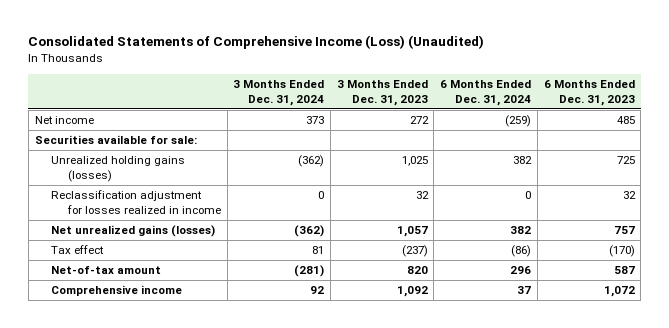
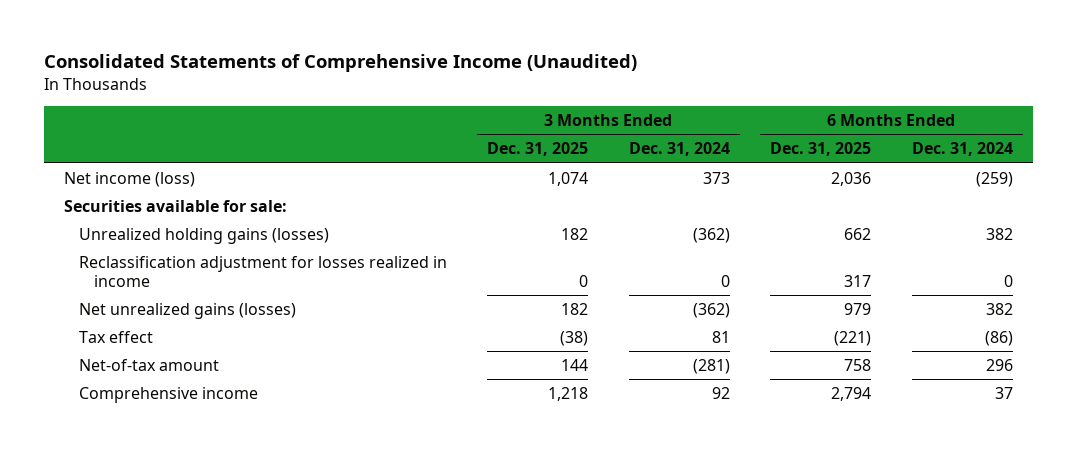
[28,35,485,50] Consolidated Statements of Comprehensive Income (Loss) (Unaudited) -> [43,54,637,73] Consolidated Statements of Comprehensive Income (Unaudited)
[336,79,428,106] 3 Months Ended Dec. 31, 2023 -> none
[543,79,635,106] 6 Months Ended Dec. 31, 2023 -> none
none -> [487,142,589,157] Dec. 31, 2025
none -> [770,142,872,157] Dec. 31, 2025
[34,116,94,125] Net income -> [63,171,195,187] Net income (loss)

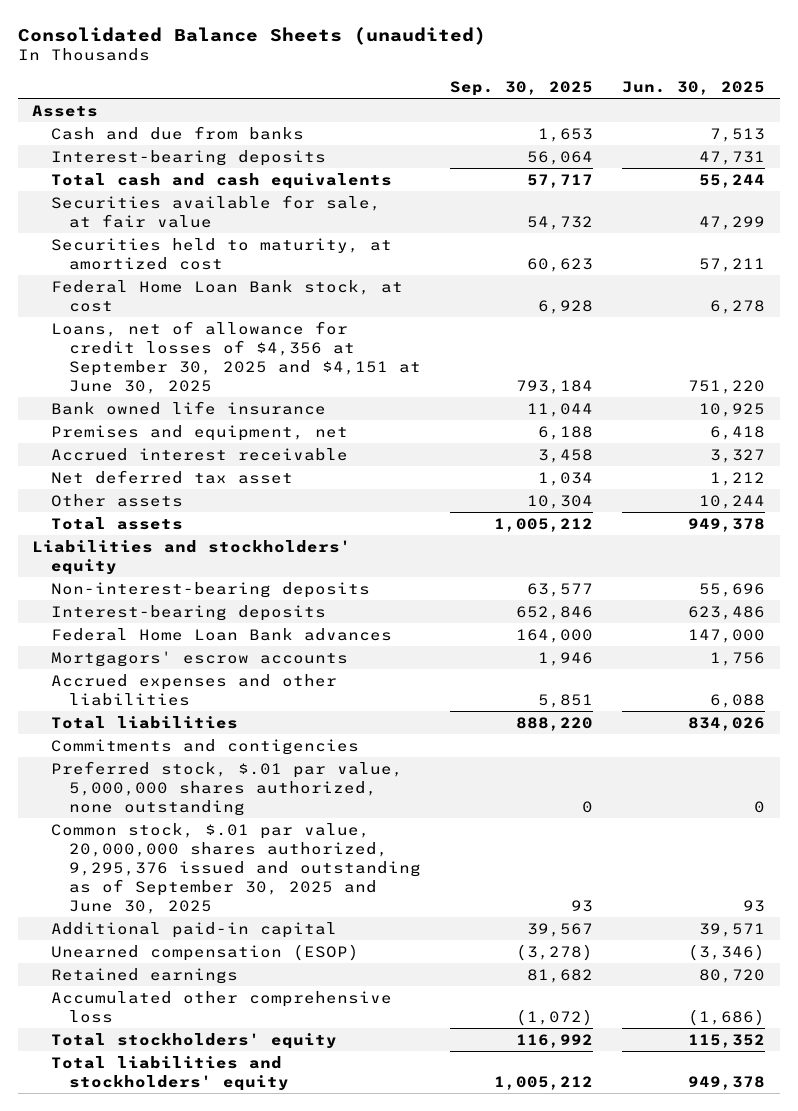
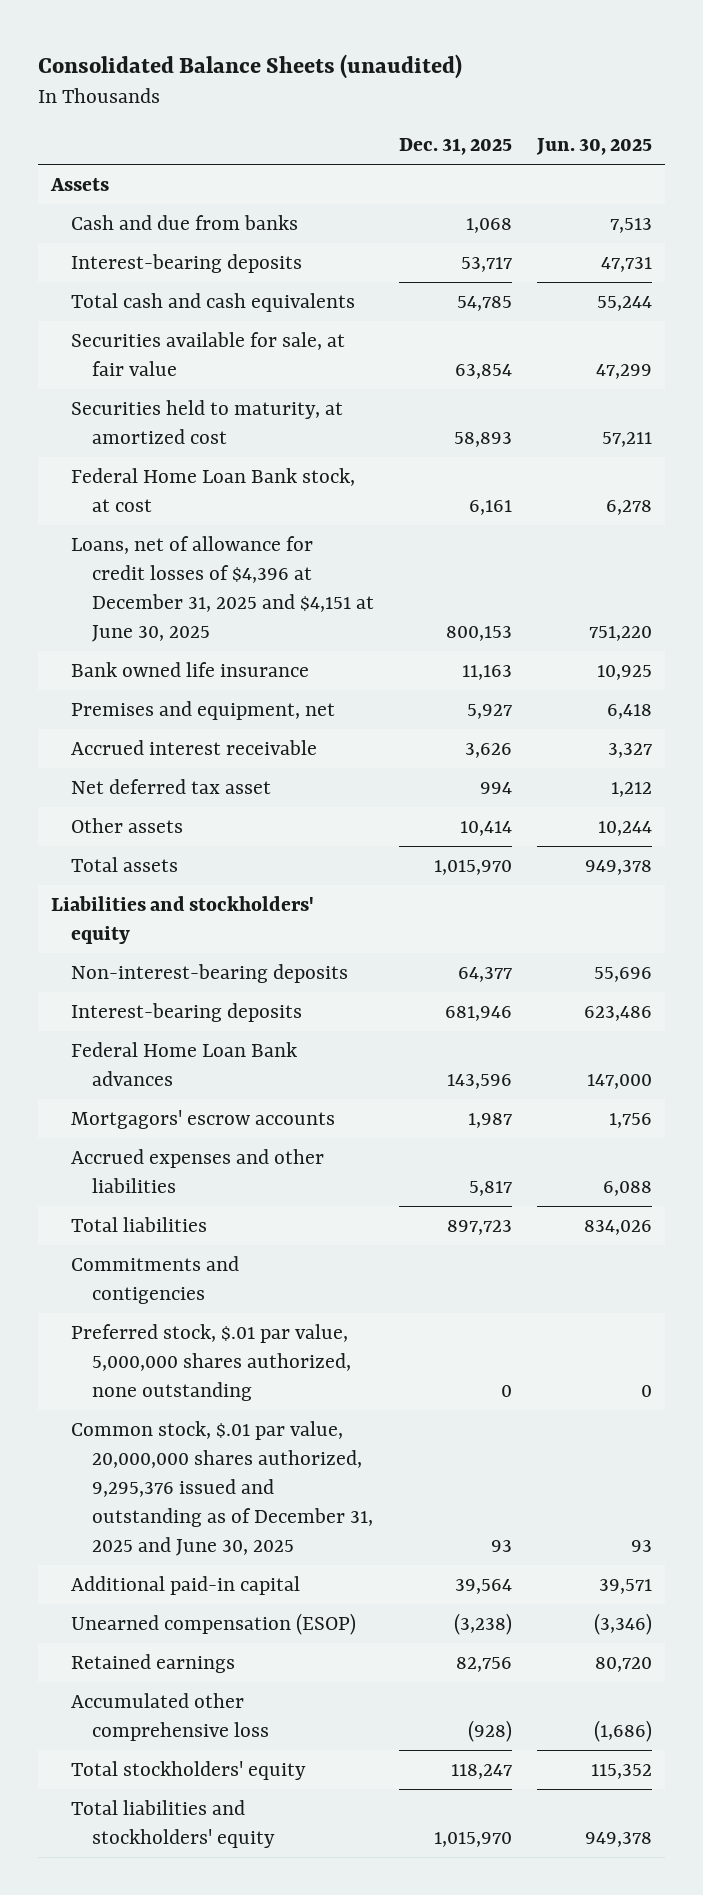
[450,80,594,96] Sep. 30, 2025 -> none
none -> [398,138,512,156] Dec. 31, 2025
[50,320,421,395] Loans, net of allowance for credit losses of $4,356 at September 30, 2025 and $4,151 at June 30, 2025 -> [71,535,374,643] Loans, net of allowance for credit losses of $4,396 at December 31, 2025 and $4,151 at June 30, 2025
[50,822,421,915] Common stock, $.01 par value, 20,000,000 shares authorized, 9,295,376 issued and outstanding as of September 30, 2025 and June 30, 2025 -> [71,1420,373,1557] Common stock, $.01 par value, 20,000,000 shares authorized, 9,295,376 issued and outstanding as of December 31, 2025 and June 30, 2025

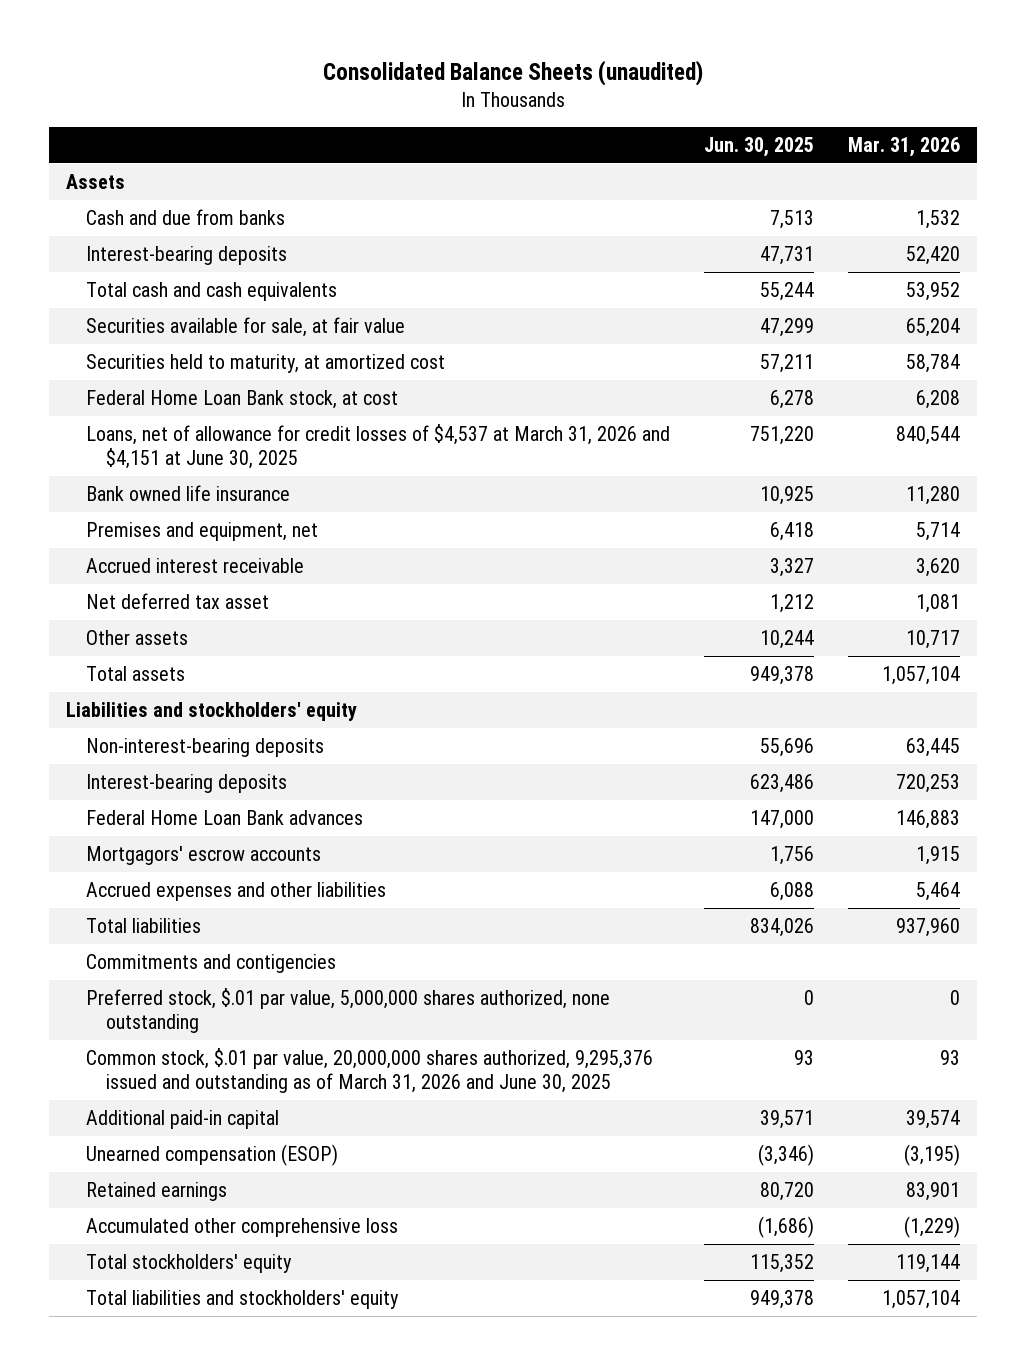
[398,138,512,156] Dec. 31, 2025 -> none
none -> [848,136,961,157] Mar. 31, 2026
[71,535,374,643] Loans, net of allowance for credit losses of $4,396 at December 31, 2025 and $4,151 at June 30, 2025 -> [86,424,671,469] Loans, net of allowance for credit losses of $4,537 at March 31, 2026 and $4,151 at June 30, 2025
[71,1420,373,1557] Common stock, $.01 par value, 20,000,000 shares authorized, 9,295,376 issued and outstanding as of December 31, 2025 and June 30, 2025 -> [86,1048,654,1093] Common stock, $.01 par value, 20,000,000 shares authorized, 9,295,376 issued and outstanding as of March 31, 2026 and June 30, 2025

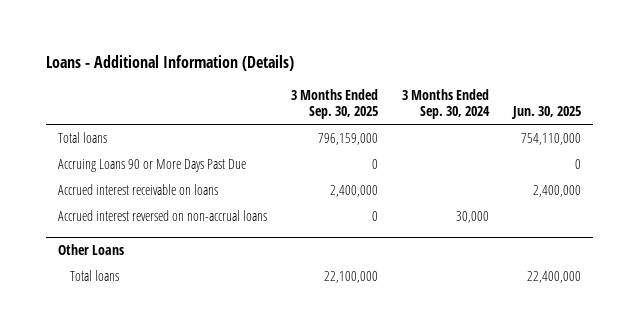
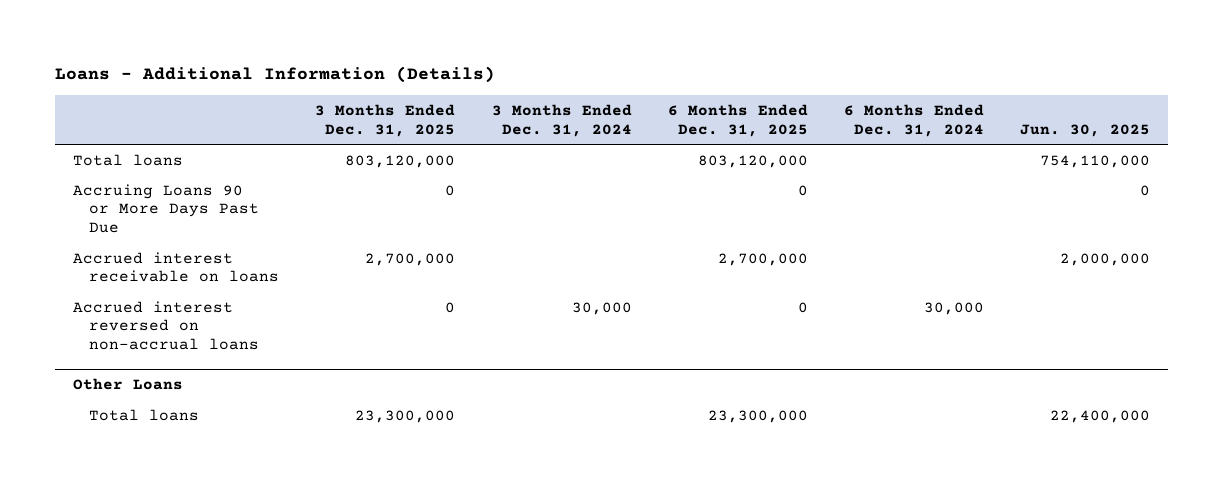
[291,88,379,120] 3 Months Ended Sep. 30, 2025 -> none
[402,88,491,120] 3 Months Ended Sep. 30, 2024 -> none
none -> [315,103,456,137] 3 Months Ended Dec. 31, 2025
none -> [491,103,632,137] 3 Months Ended Dec. 31, 2024
none -> [667,103,808,137] 6 Months Ended Dec. 31, 2025
none -> [844,103,985,137] 6 Months Ended Dec. 31, 2024
[533,184,582,197] 2,400,000 -> [1060,252,1151,266] 2,000,000

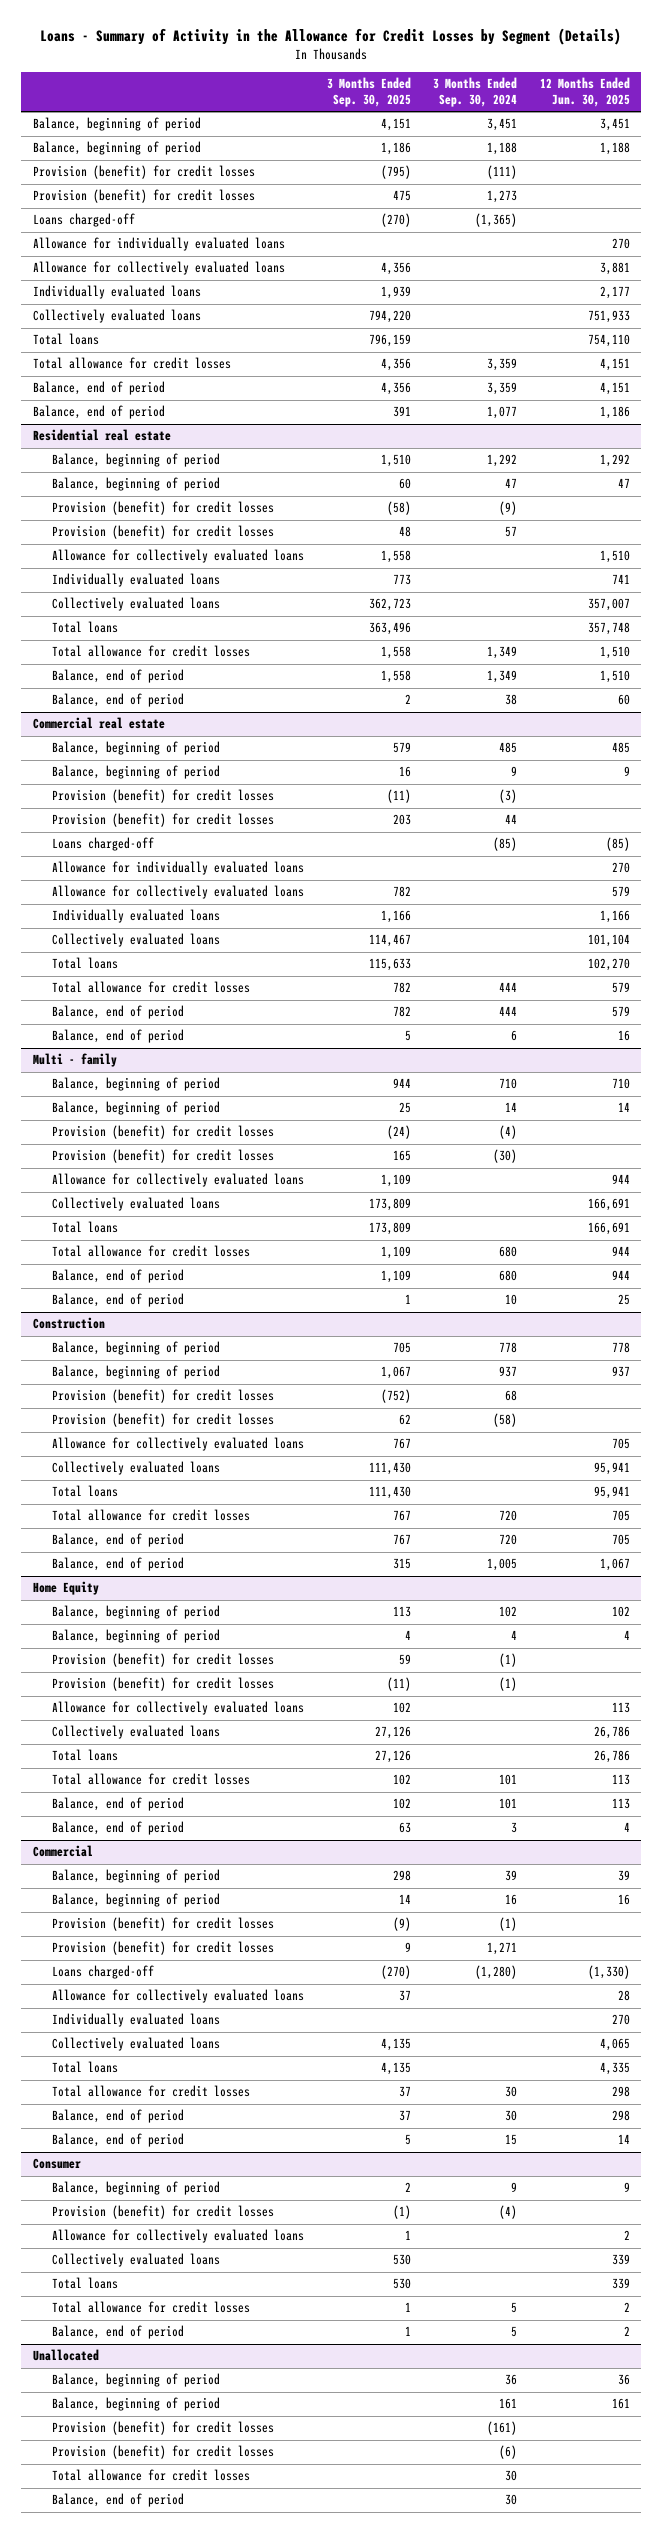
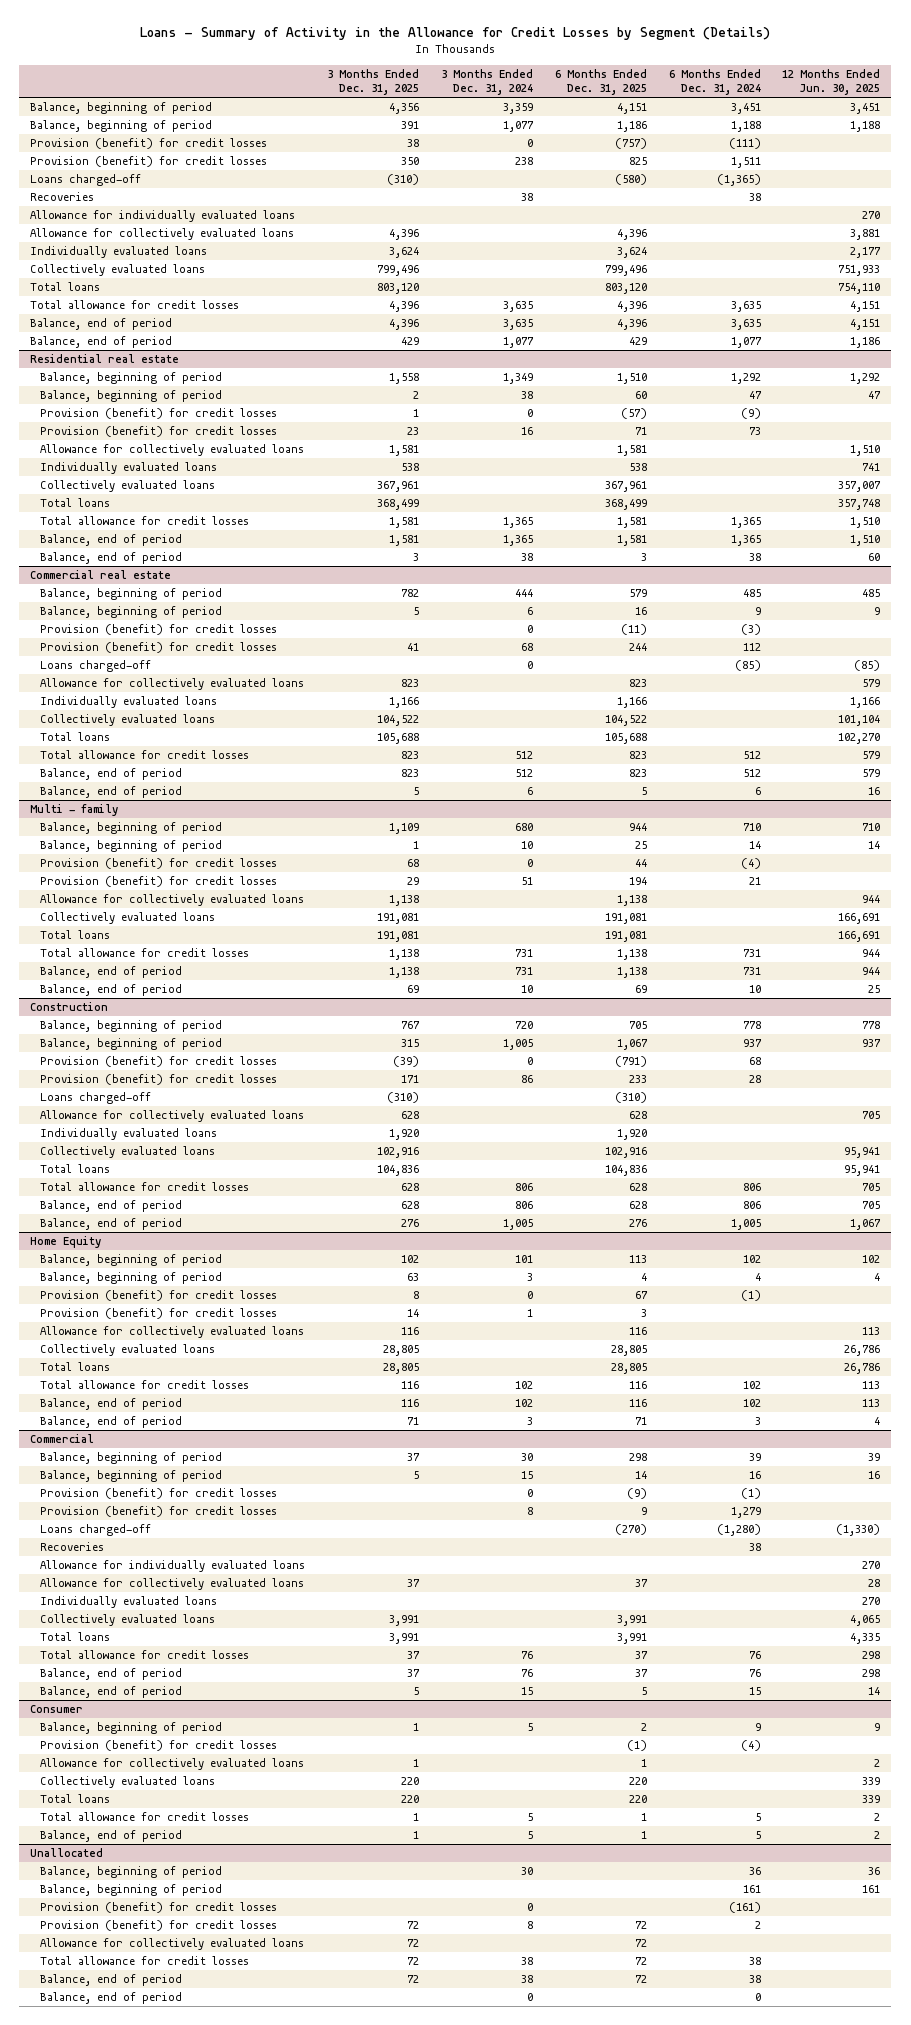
[326,77,411,107] 3 Months Ended Sep. 30, 2025 -> none
[433,77,518,107] 3 Months Ended Sep. 30, 2024 -> none
none -> [327,68,420,96] 3 Months Ended Dec. 31, 2025
none -> [440,68,533,96] 3 Months Ended Dec. 31, 2024
none -> [554,68,647,96] 6 Months Ended Dec. 31, 2025
none -> [668,68,761,96] 6 Months Ended Dec. 31, 2024
none -> [30,192,95,202] Recoveries
[52,861,305,876] Allowance for individually evaluated loans -> none
none -> [40,1092,152,1105] Loans charged-off
none -> [40,1128,218,1141] Individually evaluated loans
none -> [40,1542,105,1552] Recoveries
none -> [40,1560,306,1573] Allowance for individually evaluated loans
none -> [40,1938,305,1951] Allowance for collectively evaluated loans
none -> [40,1992,183,2005] Balance, end of period

